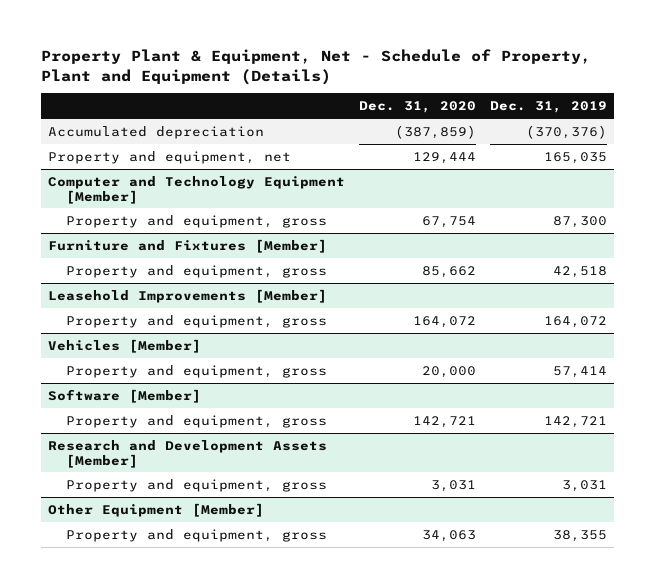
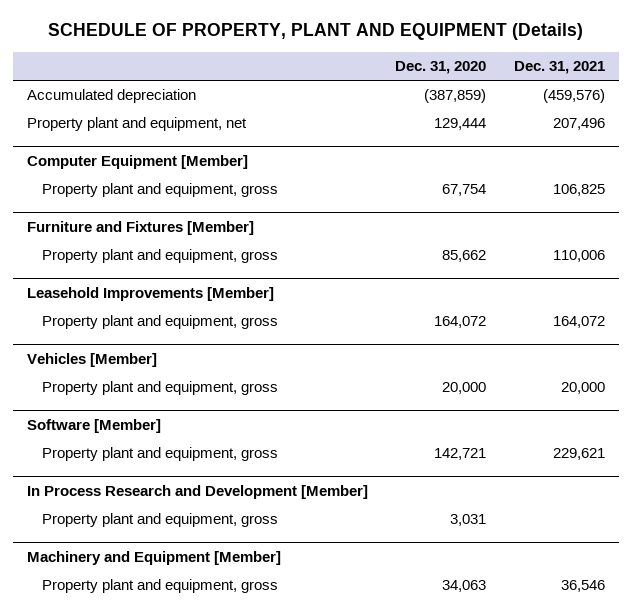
[41,48,592,85] Property Plant & Equipment, Net - Schedule of Property, Plant and Equipment (Details) -> [47,23,583,41] SCHEDULE OF PROPERTY, PLANT AND EQUIPMENT (Details)
[490,101,608,114] Dec. 31, 2019 -> none
none -> [514,61,606,75] Dec. 31, 2021
[48,150,292,164] Property and equipment, net -> [26,117,247,132] Property plant and equipment, net
[48,175,346,204] Computer and Technology Equipment [Member] -> [26,155,248,170] Computer Equipment [Member]
[65,214,327,228] Property and equipment, gross -> [41,183,278,198] Property plant and equipment, gross
[65,264,327,278] Property and equipment, gross -> [41,249,278,264] Property plant and equipment, gross
[65,314,327,328] Property and equipment, gross -> [41,315,278,330] Property plant and equipment, gross
[65,364,327,378] Property and equipment, gross -> [41,381,278,396] Property plant and equipment, gross
[65,414,327,428] Property and equipment, gross -> [41,447,278,462] Property plant and equipment, gross
[48,439,328,468] Research and Development Assets [Member] -> [26,485,368,500] In Process Research and Development [Member]
[65,478,327,492] Property and equipment, gross -> [41,513,278,528] Property plant and equipment, gross
[48,502,265,517] Other Equipment [Member] -> [26,551,281,566] Machinery and Equipment [Member]
[65,528,327,542] Property and equipment, gross -> [41,579,278,594] Property plant and equipment, gross

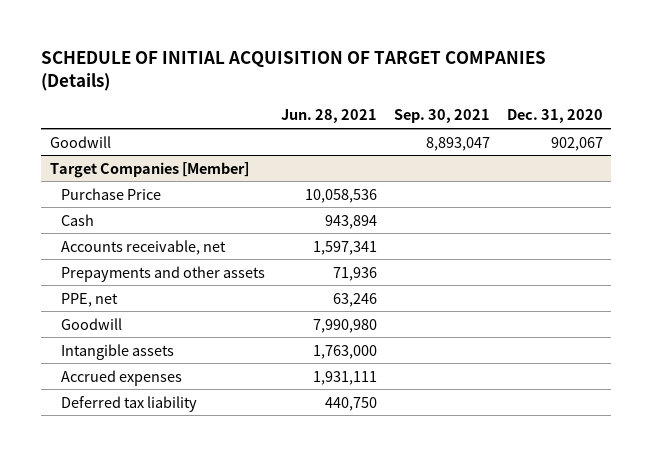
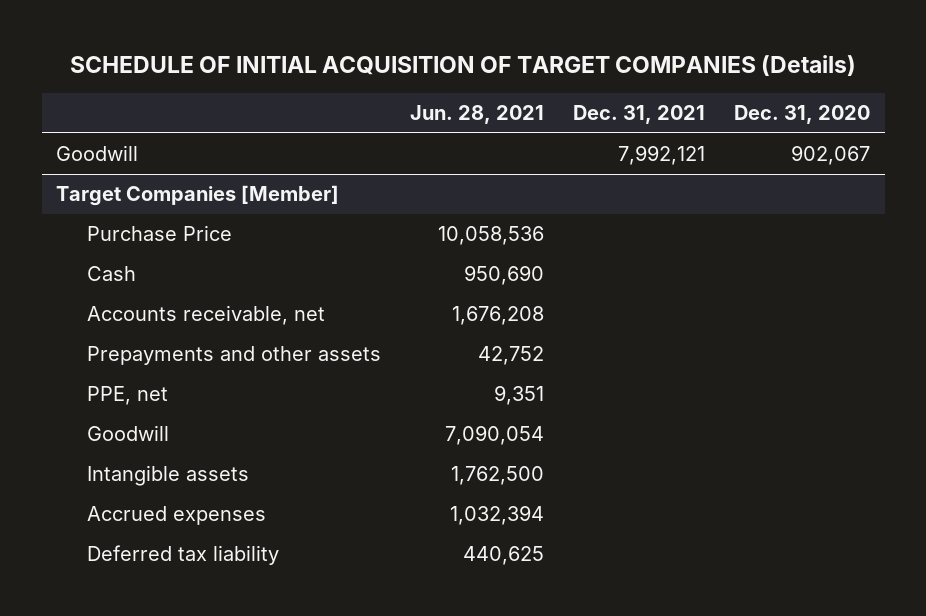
[393,109,490,124] Sep. 30, 2021 -> none
none -> [572,104,705,124] Dec. 31, 2021
[325,214,378,229] 943,894 -> [463,265,544,286] 950,690
[313,240,378,255] 1,597,341 -> [451,306,544,326] 1,676,208
[333,266,378,281] 71,936 -> [477,346,544,366] 42,752
[333,292,378,307] 63,246 -> [493,385,544,406] 9,351
[313,318,378,333] 7,990,980 -> [444,425,544,446] 7,090,054
[313,344,378,359] 1,763,000 -> [450,466,544,486] 1,762,500
[313,370,378,385] 1,931,111 -> [449,505,544,526] 1,032,394
[325,396,378,411] 440,750 -> [462,546,544,566] 440,625

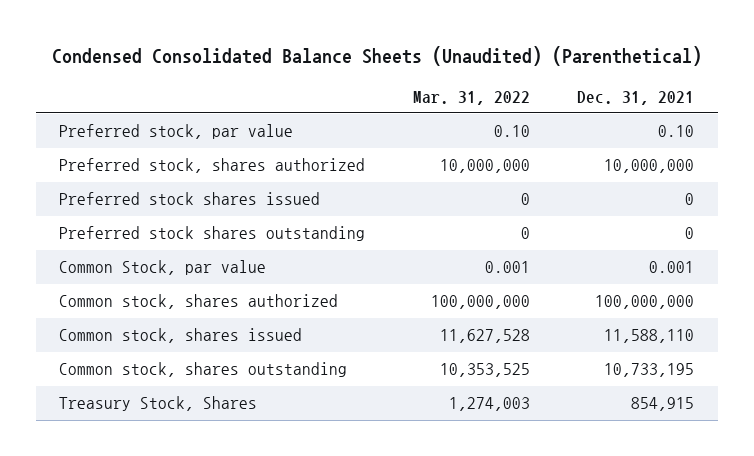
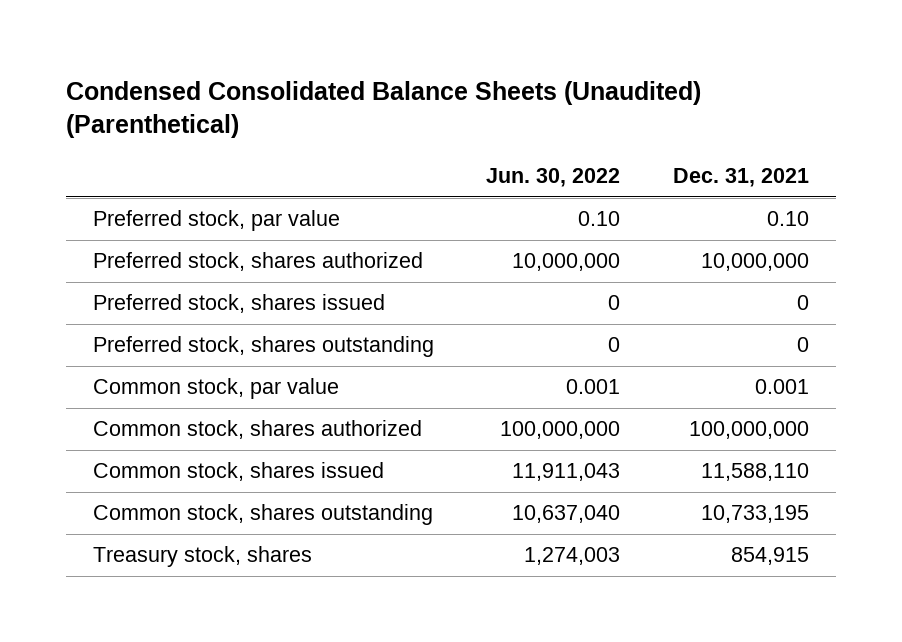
[412,90,530,105] Mar. 31, 2022 -> none
none -> [486,168,621,188] Jun. 30, 2022
[59,192,321,206] Preferred stock shares issued -> [92,294,385,314] Preferred stock, shares issued
[59,226,366,242] Preferred stock shares outstanding -> [92,336,434,358] Preferred stock, shares outstanding
[59,260,267,276] Common Stock, par value -> [92,378,339,400] Common stock, par value
[59,396,258,412] Treasury Stock, Shares -> [92,546,312,568] Treasury stock, shares

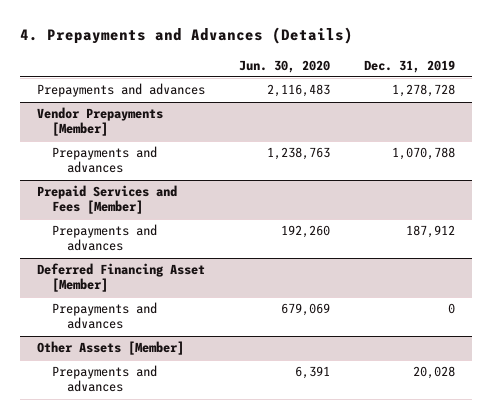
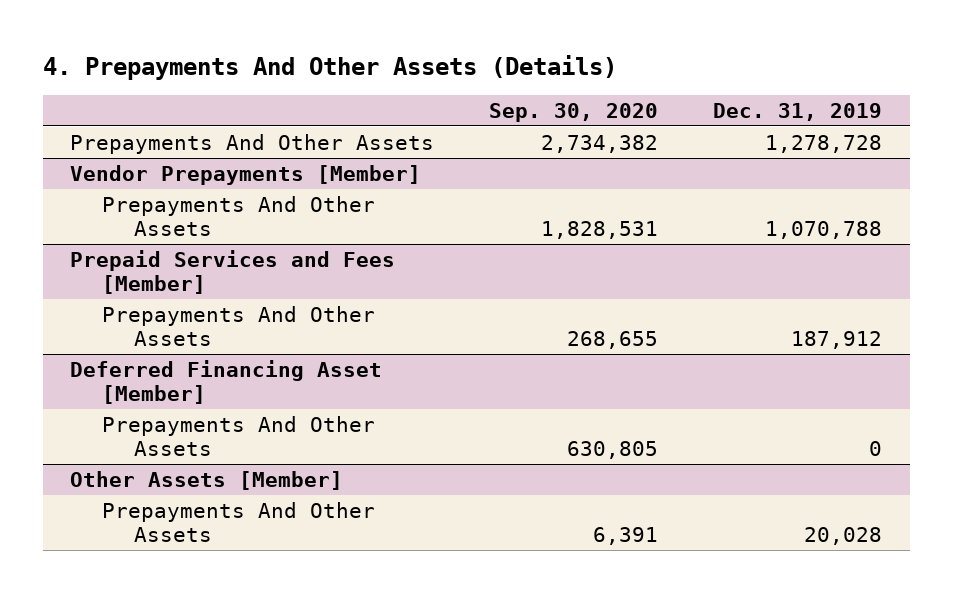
[20,27,354,45] 4. Prepayments and Advances (Details) -> [43,54,618,80] 4. Prepayments And Other Assets (Details)
[239,59,331,73] Jun. 30, 2020 -> none
none -> [489,102,659,122] Sep. 30, 2020
[37,83,206,98] Prepayments and advances -> [70,133,435,154] Prepayments And Other Assets
[52,146,158,174] Prepayments and advances -> [102,195,376,237] Prepayments And Other Assets
[52,224,158,252] Prepayments and advances -> [102,305,376,347] Prepayments And Other Assets
[52,302,158,330] Prepayments and advances -> [102,415,376,457] Prepayments And Other Assets
[52,365,158,393] Prepayments and advances -> [102,501,376,543] Prepayments And Other Assets

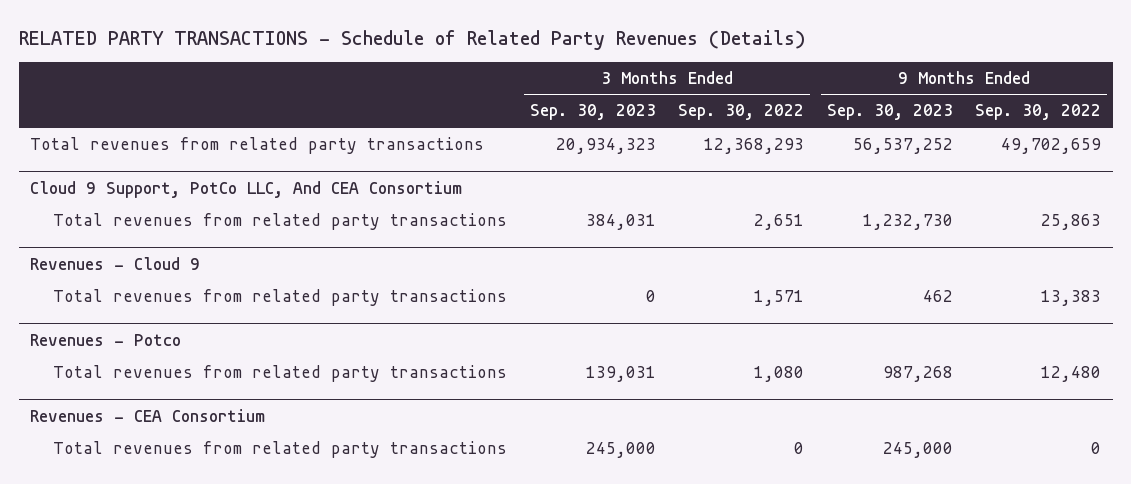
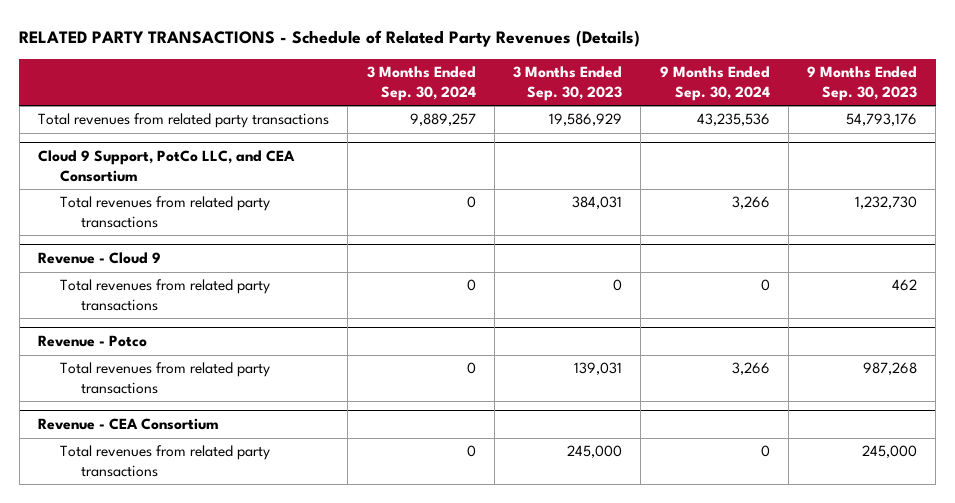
[678,104,805,121] Sep. 30, 2022 -> none
[975,104,1102,121] Sep. 30, 2022 -> none
none -> [366,65,476,101] 3 Months Ended Sep. 30, 2024
none -> [659,65,770,101] 9 Months Ended Sep. 30, 2024
[555,138,656,155] 20,934,323 -> [549,113,623,127] 19,586,929
[852,138,953,155] 56,537,252 -> [846,113,918,127] 54,793,176
[29,180,462,198] Cloud 9 Support, PotCo LLC, And CEA Consortium -> [38,150,296,183] Cloud 9 Support, PotCo LLC, and CEA Consortium
[29,256,200,270] Revenues - Cloud 9 -> [38,252,162,265] Revenue - Cloud 9
[29,333,181,346] Revenues - Potco -> [38,335,148,348] Revenue - Potco
[29,408,265,422] Revenues - CEA Consortium -> [38,418,220,431] Revenue - CEA Consortium

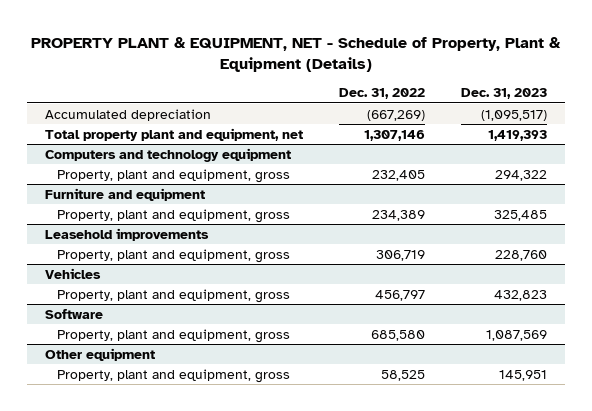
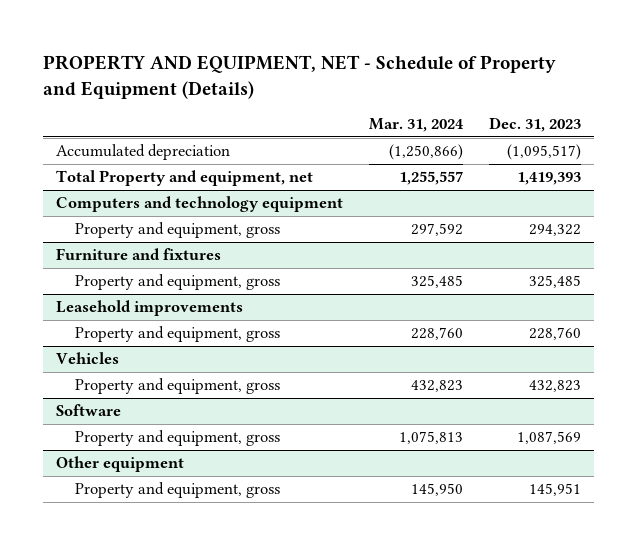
[31,37,562,73] PROPERTY PLANT & EQUIPMENT, NET - Schedule of Property, Plant & Equipment (Details) -> [43,54,557,99] PROPERTY AND EQUIPMENT, NET - Schedule of Property and Equipment (Details)
[339,88,426,100] Dec. 31, 2022 -> none
none -> [369,118,465,133] Mar. 31, 2024
[45,127,304,141] Total property plant and equipment, net -> [56,170,314,187] Total Property and equipment, net
[57,168,291,183] Property, plant and equipment, gross -> [74,222,280,239] Property and equipment, gross
[45,187,206,201] Furniture and equipment -> [56,248,222,261] Furniture and fixtures
[57,208,291,223] Property, plant and equipment, gross -> [74,274,280,291] Property and equipment, gross
[57,248,291,263] Property, plant and equipment, gross -> [74,326,280,343] Property and equipment, gross
[57,288,291,303] Property, plant and equipment, gross -> [74,378,280,395] Property and equipment, gross
[57,328,291,343] Property, plant and equipment, gross -> [74,430,280,447] Property and equipment, gross
[57,368,291,383] Property, plant and equipment, gross -> [74,482,280,499] Property and equipment, gross

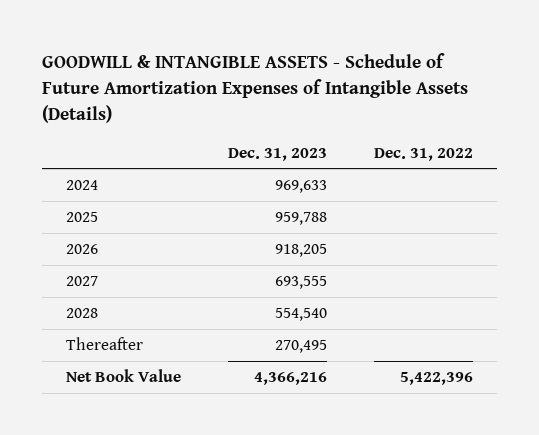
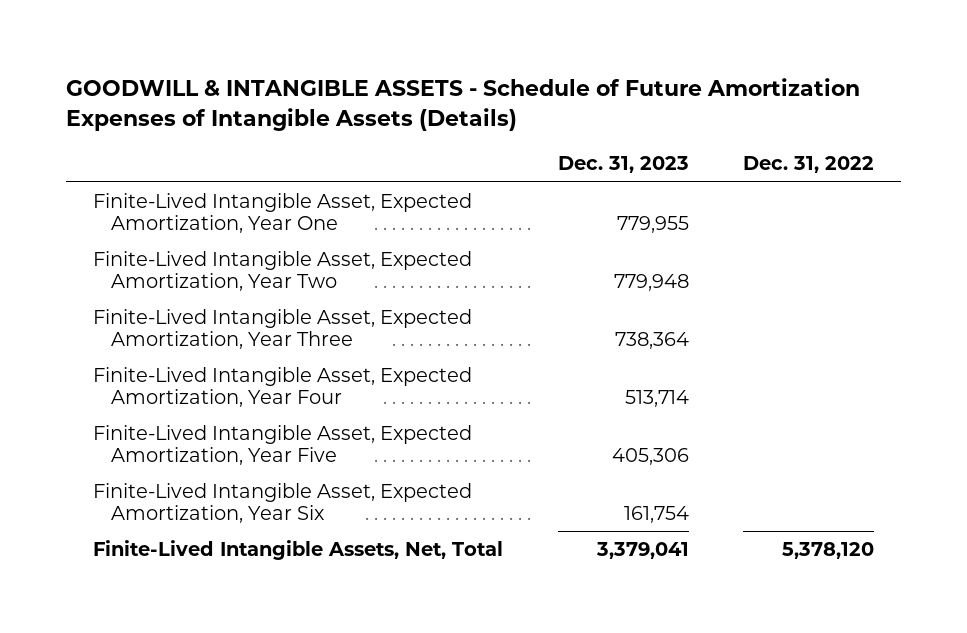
[65,180,98,191] 2024 -> none
[65,212,98,223] 2025 -> none
[65,244,98,255] 2026 -> none
[65,276,98,287] 2027 -> none
[65,308,98,319] 2028 -> none
[65,337,143,351] Thereafter -> none
[65,369,181,383] Net Book Value -> none
none -> [93,192,473,234] Finite-Lived Intangible Asset, Expected Amortization, Year One
none -> [93,250,473,292] Finite-Lived Intangible Asset, Expected Amortization, Year Two
none -> [93,308,473,350] Finite-Lived Intangible Asset, Expected Amortization, Year Three
none -> [93,366,473,408] Finite-Lived Intangible Asset, Expected Amortization, Year Four
none -> [93,424,473,466] Finite-Lived Intangible Asset, Expected Amortization, Year Five
none -> [93,482,473,524] Finite-Lived Intangible Asset, Expected Amortization, Year Six
none -> [93,539,504,560] Finite-Lived Intangible Assets, Net, Total

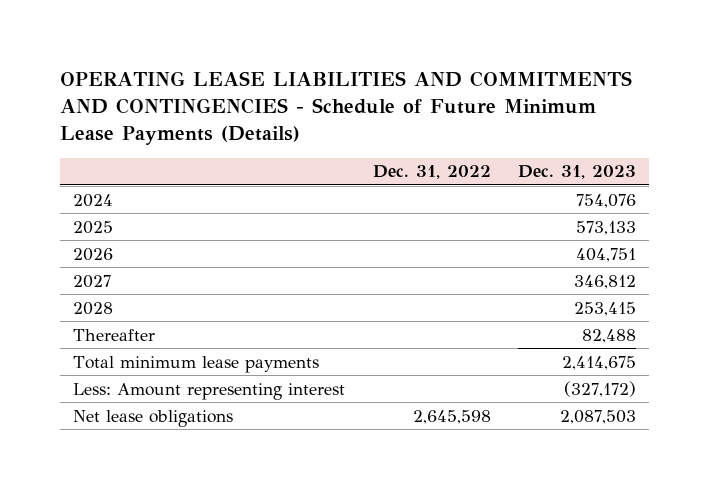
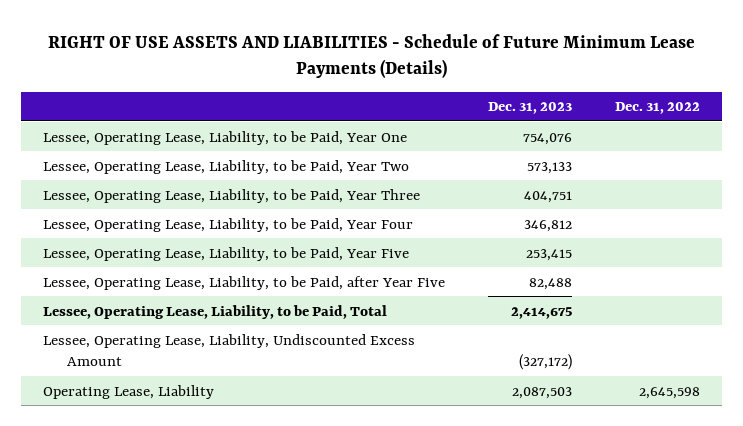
[59,71,632,146] OPERATING LEASE LIABILITIES AND COMMITMENTS AND CONTINGENCIES - Schedule of Future Minimum Lease Payments (Details) -> [47,33,695,79] RIGHT OF USE ASSETS AND LIABILITIES - Schedule of Future Minimum Lease Payments (Details)
[73,193,114,207] 2024 -> [42,130,407,145] Lessee, Operating Lease, Liability, to be Paid, Year One
[73,220,114,234] 2025 -> [42,159,409,174] Lessee, Operating Lease, Liability, to be Paid, Year Two
[73,247,114,261] 2026 -> [42,188,420,203] Lessee, Operating Lease, Liability, to be Paid, Year Three
[73,274,112,288] 2027 -> [42,217,413,232] Lessee, Operating Lease, Liability, to be Paid, Year Four
[73,301,114,315] 2028 -> [42,246,409,261] Lessee, Operating Lease, Liability, to be Paid, Year Five
[73,328,156,341] Thereafter -> [42,275,445,290] Lessee, Operating Lease, Liability, to be Paid, after Year Five
[73,355,320,373] Total minimum lease payments -> [42,304,387,319] Lessee, Operating Lease, Liability, to be Paid, Total
[73,382,346,400] Less: Amount representing interest -> [42,333,415,367] Lessee, Operating Lease, Liability, Undiscounted Excess Amount
[73,409,234,427] Net lease obligations -> [42,384,214,399] Operating Lease, Liability

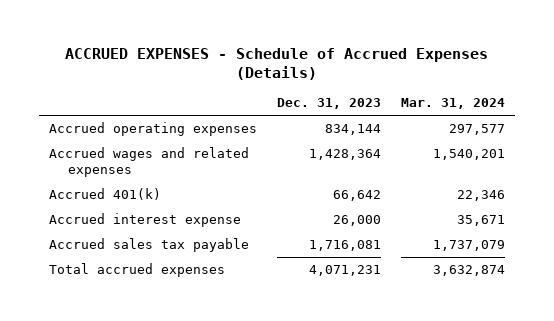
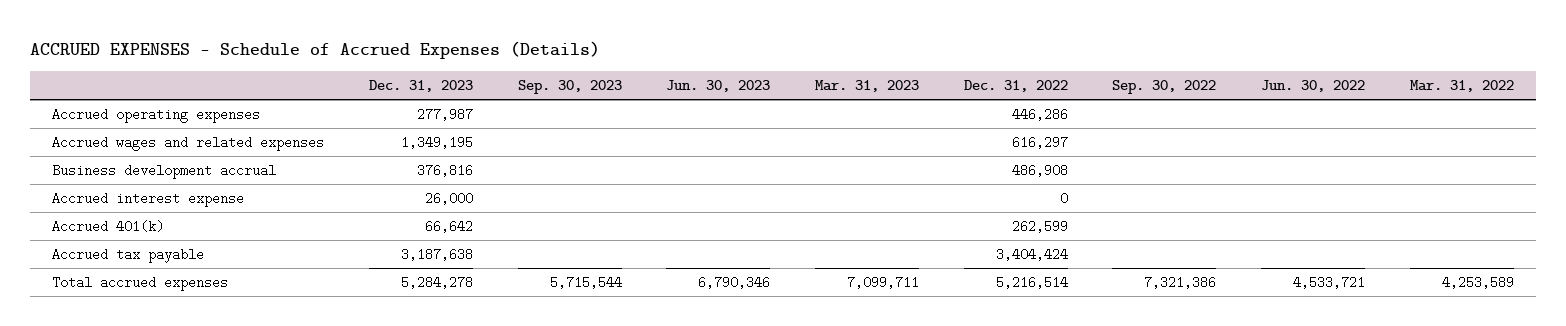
[400,98,505,110] Mar. 31, 2024 -> none
none -> [517,79,622,94] Sep. 30, 2023
none -> [666,79,771,92] Jun. 30, 2023
none -> [815,79,920,92] Mar. 31, 2023
none -> [963,79,1068,92] Dec. 31, 2022
none -> [1112,79,1217,94] Sep. 30, 2022
none -> [1261,79,1366,92] Jun. 30, 2022
none -> [1409,79,1514,92] Mar. 31, 2022
[325,124,382,136] 834,144 -> [416,108,473,122] 277,987
[309,149,382,161] 1,428,364 -> [400,136,473,150] 1,349,195
none -> [52,164,277,180] Business development accrual
[49,188,162,201] Accrued 401(k) -> [52,220,165,234] Accrued 401(k)
[49,238,250,253] Accrued sales tax payable -> [52,248,205,264] Accrued tax payable
[309,240,382,252] 1,716,081 -> [400,248,473,262] 3,187,638
[309,265,382,277] 4,071,231 -> [400,276,473,290] 5,284,278

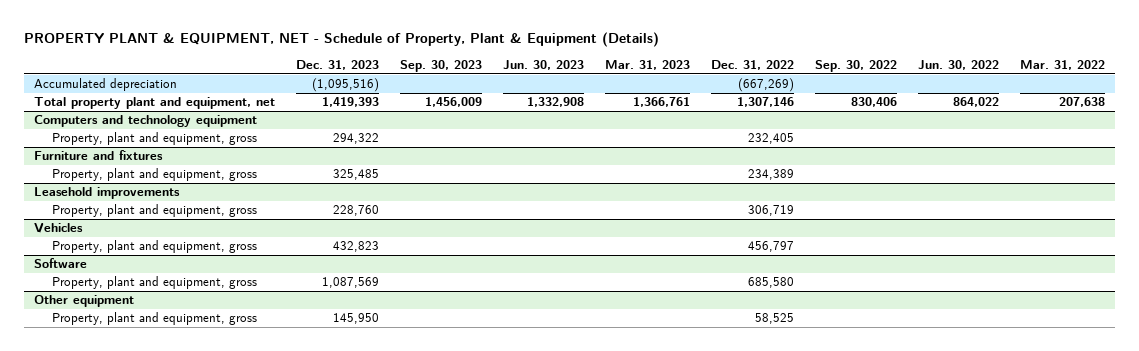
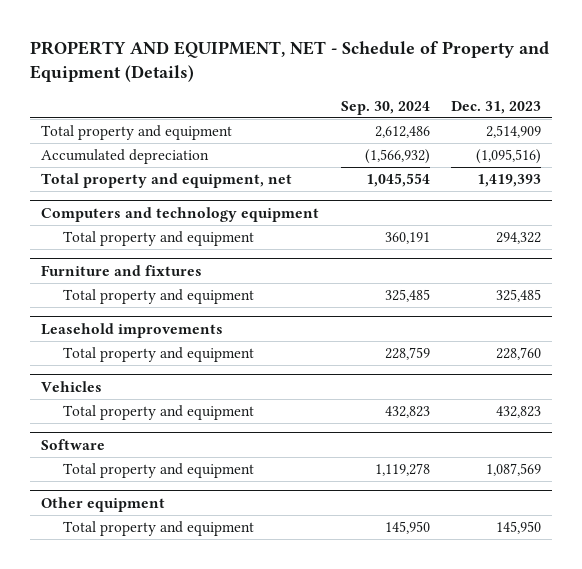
[23,32,659,48] PROPERTY PLANT & EQUIPMENT, NET - Schedule of Property, Plant & Equipment (Details) -> [30,41,550,83] PROPERTY AND EQUIPMENT, NET - Schedule of Property and Equipment (Details)
[400,59,483,72] Sep. 30, 2023 -> none
[503,59,585,70] Jun. 30, 2023 -> none
[605,59,691,70] Mar. 31, 2023 -> none
[710,59,794,70] Dec. 31, 2022 -> none
[814,59,897,72] Sep. 30, 2022 -> none
[917,59,999,70] Jun. 30, 2022 -> none
[1019,59,1105,70] Mar. 31, 2022 -> none
none -> [340,100,430,115] Sep. 30, 2024
none -> [41,125,233,141] Total property and equipment
[34,97,276,110] Total property plant and equipment, net -> [41,173,293,189] Total property and equipment, net
[51,132,257,146] Property, plant and equipment, gross -> [63,231,255,247] Total property and equipment
[51,168,257,182] Property, plant and equipment, gross -> [63,289,255,305] Total property and equipment
[51,204,257,218] Property, plant and equipment, gross -> [63,347,255,363] Total property and equipment
[51,240,257,254] Property, plant and equipment, gross -> [63,405,255,421] Total property and equipment
[51,276,257,290] Property, plant and equipment, gross -> [63,463,255,479] Total property and equipment
[51,312,257,326] Property, plant and equipment, gross -> [63,521,255,537] Total property and equipment

